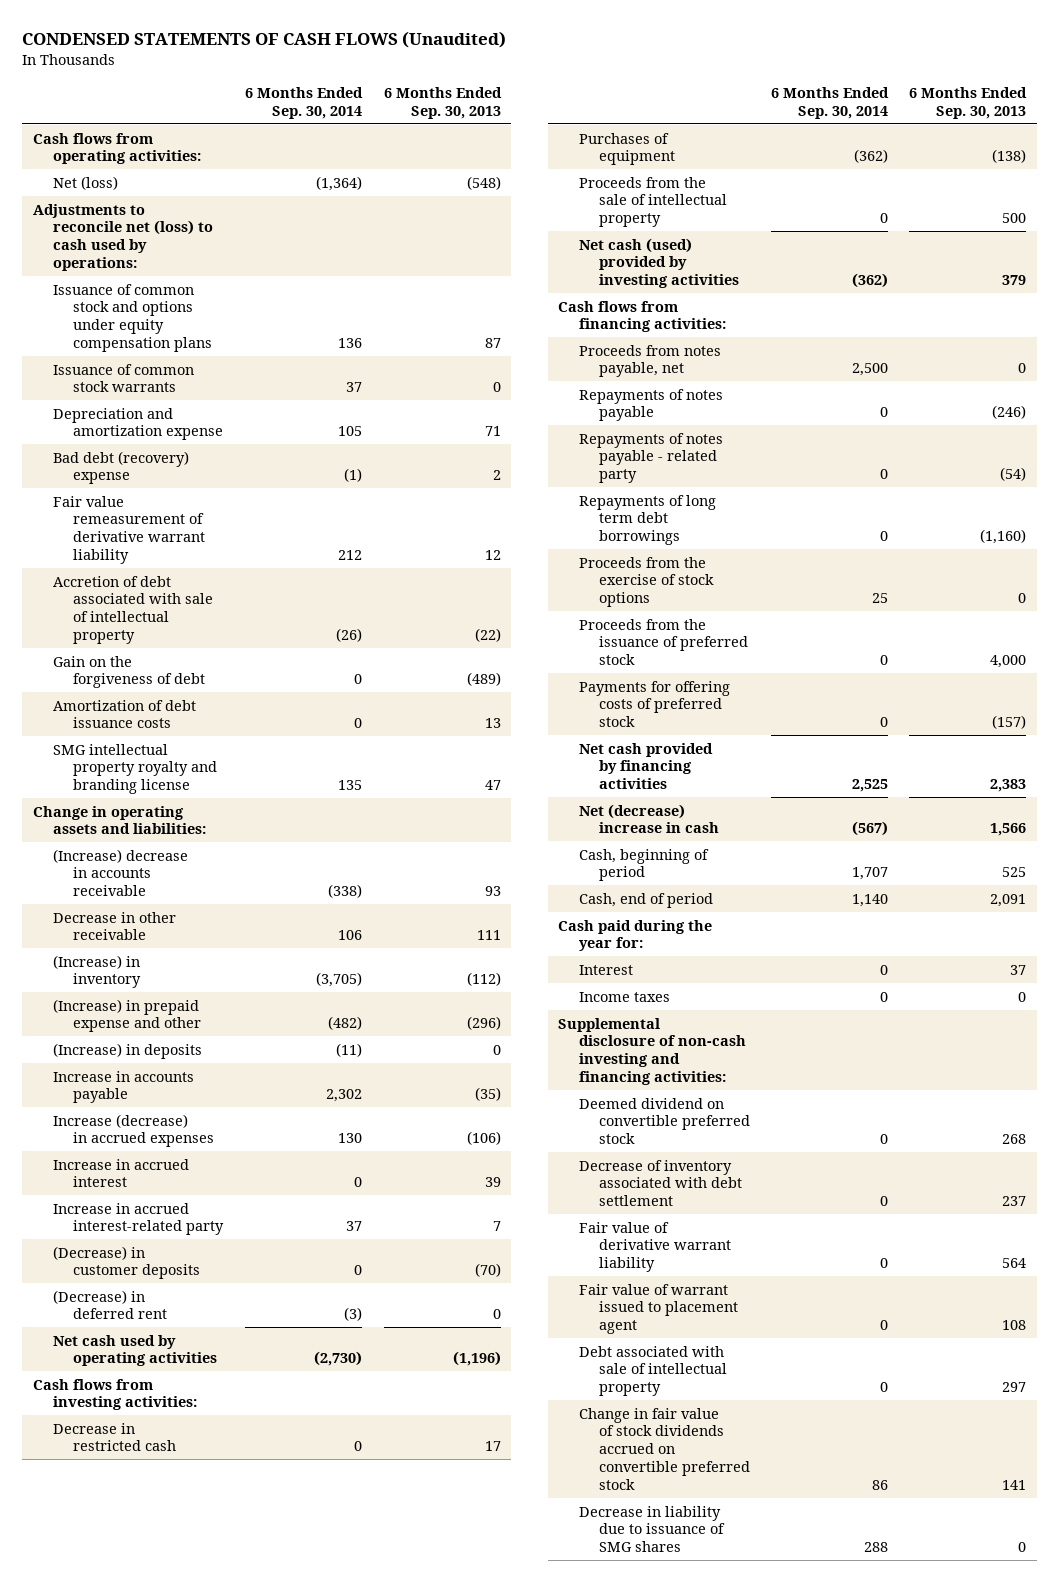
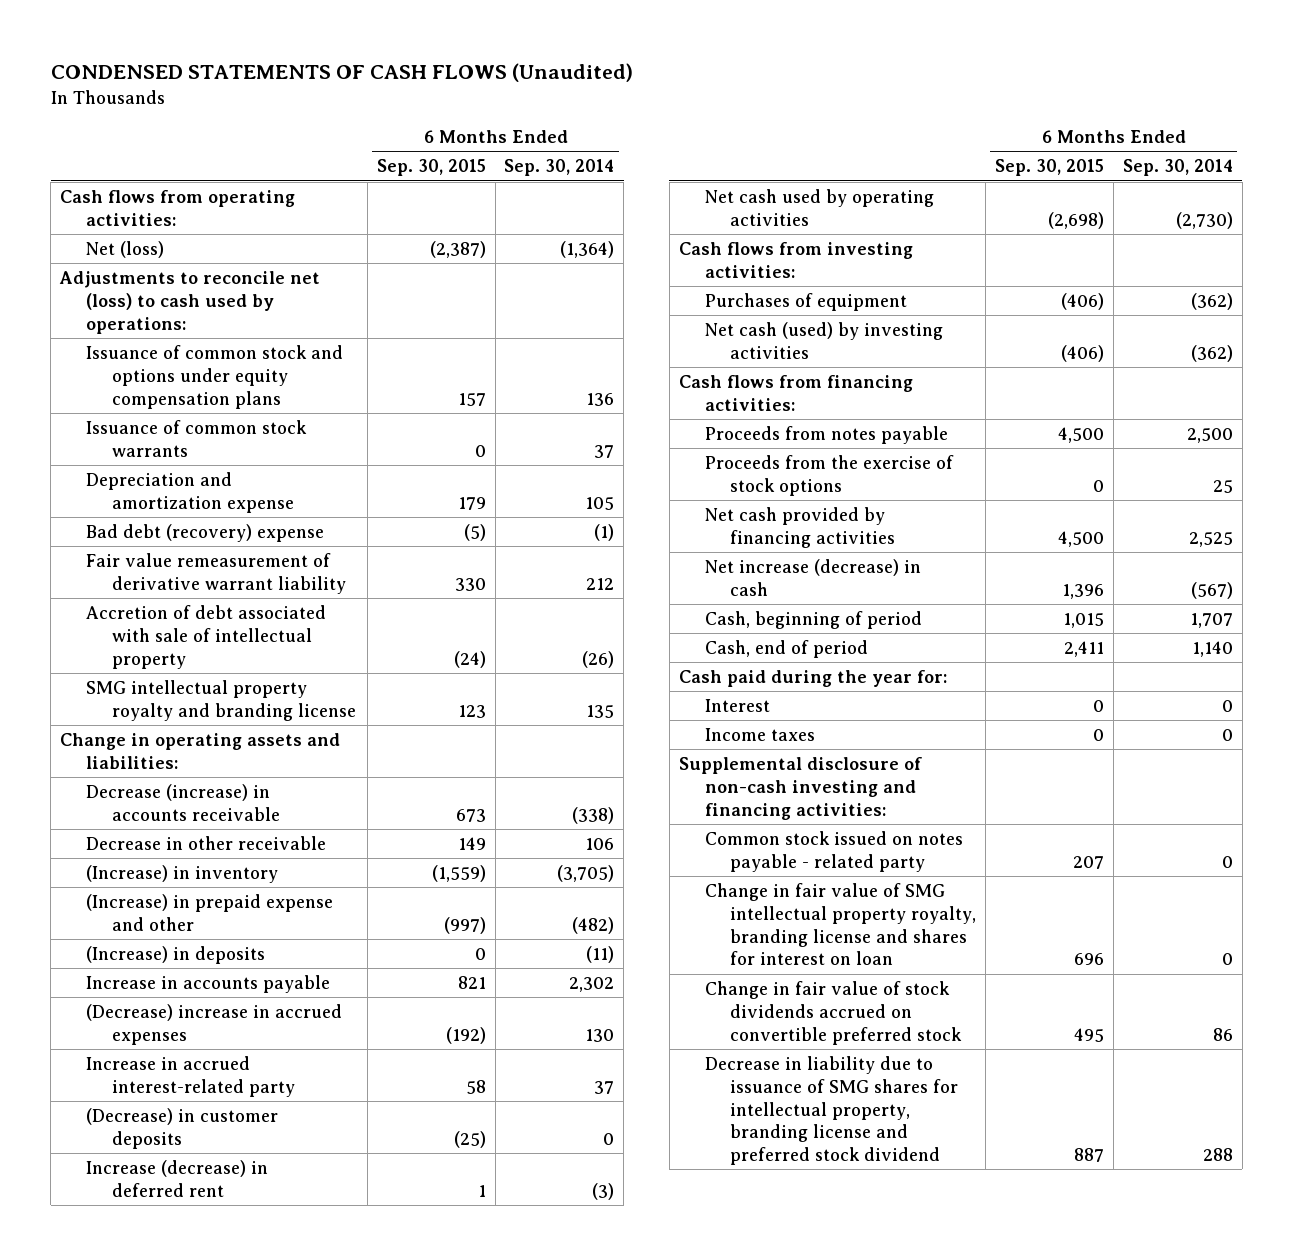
[383,86,502,119] 6 Months Ended Sep. 30, 2013 -> none
none -> [376,159,486,177] Sep. 30, 2015
[52,655,206,689] Gain on the forgiveness of debt -> none
[52,699,196,729] Amortization of debt issuance costs -> none
[52,848,188,897] (Increase) decrease in accounts receivable -> [86,783,281,821] Decrease (increase) in accounts receivable
[52,1158,189,1188] Increase in accrued interest -> none
[52,1113,215,1148] Increase (decrease) in accrued expenses -> [86,1003,343,1045] (Decrease) increase in accrued expenses
[52,1289,168,1320] (Decrease) in deferred rent -> [86,1159,269,1197] Increase (decrease) in deferred rent
[52,1422,177,1452] Decrease in restricted cash -> none
[578,176,728,228] Proceeds from the sale of intellectual property -> none
[578,237,740,289] Net cash (used) provided by investing activities -> [704,321,943,359] Net cash (used) by investing activities
[578,388,723,422] Repayments of notes payable -> none
[578,432,723,484] Repayments of notes payable - related party -> none
[578,494,716,546] Repayments of long term debt borrowings -> none
[578,344,721,378] Proceeds from notes payable, net -> [704,425,948,444] Proceeds from notes payable
[578,618,749,666] Proceeds from the issuance of preferred stock -> none
[578,680,730,728] Payments for offering costs of preferred stock -> none
[578,803,720,834] Net (decrease) increase in cash -> [704,558,921,596] Net increase (decrease) in cash
[578,1097,751,1145] Deemed dividend on convertible preferred stock -> none
[578,1159,743,1207] Decrease of inventory associated with debt settlement -> none
[578,1221,732,1273] Fair value of derivative warrant liability -> none
[578,1283,739,1335] Fair value of warrant issued to placement agent -> none
[578,1345,728,1397] Debt associated with sale of intellectual property -> none
none -> [704,830,963,872] Common stock issued on notes payable - related party
none -> [704,882,977,966] Change in fair value of SMG intellectual property royalty, branding license and shares for interest on loan
[578,1505,726,1553] Decrease in liability due to issuance of SMG shares -> [704,1055,959,1166] Decrease in liability due to issuance of SMG shares for intellectual property, branding license and preferred stock dividend

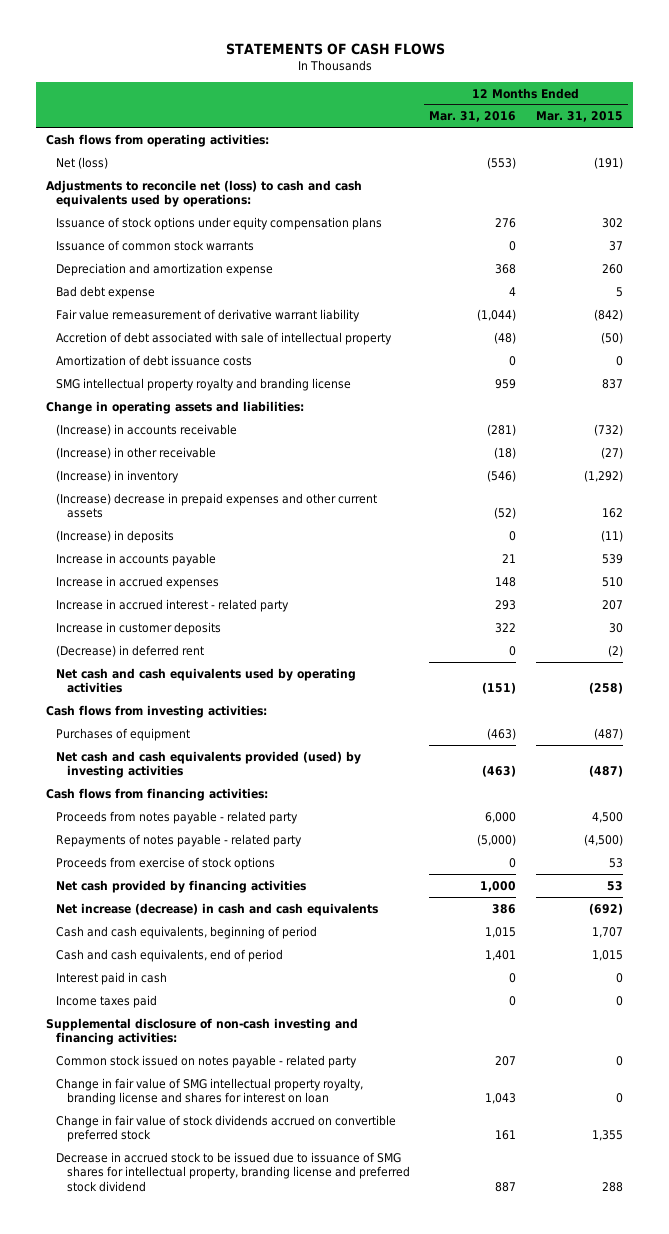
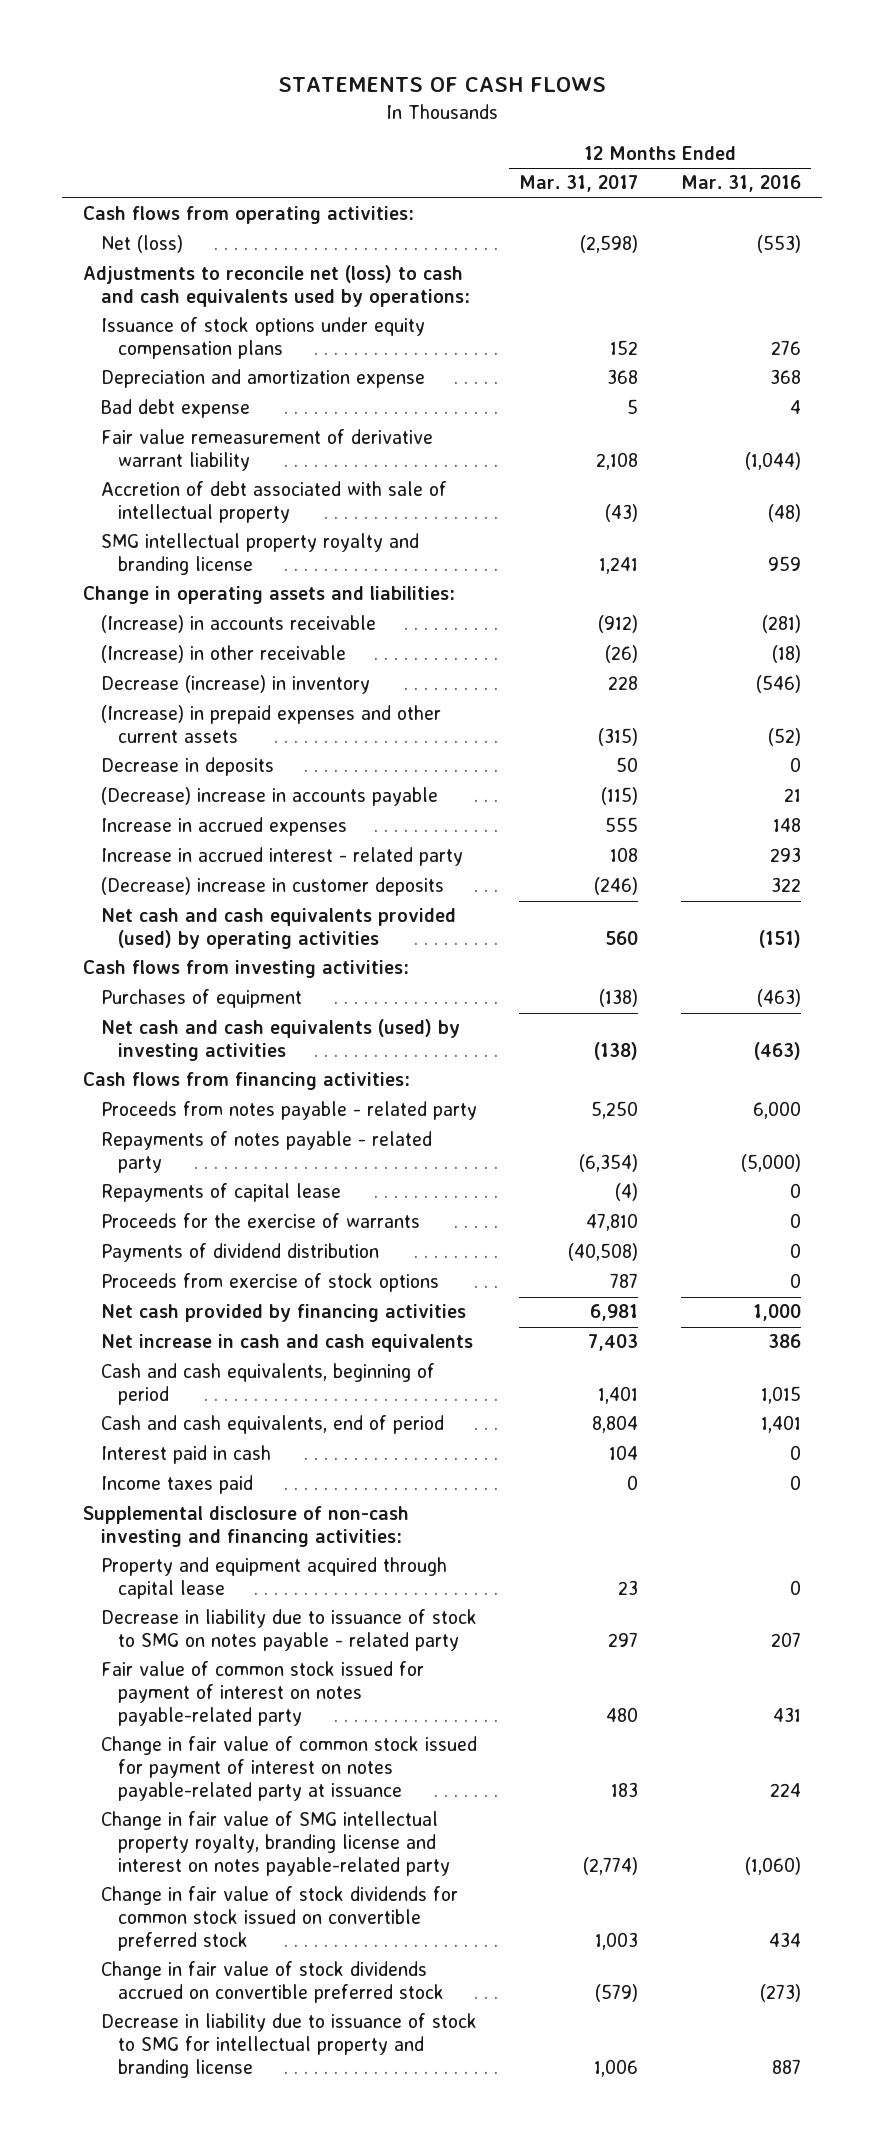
[536,111,624,123] Mar. 31, 2015 -> none
none -> [519,175,639,193] Mar. 31, 2017
[56,239,255,251] Issuance of common stock warrants -> none
[56,354,253,366] Amortization of debt issuance costs -> none
[56,469,180,483] (Increase) in inventory -> [100,675,370,695] Decrease (increase) in inventory
[56,492,378,519] (Increase) decrease in prepaid expenses and other current assets -> [100,705,441,744] (Increase) in prepaid expenses and other current assets
[56,529,175,543] (Increase) in deposits -> [100,757,274,777] Decrease in deposits
[56,552,217,566] Increase in accounts payable -> [100,787,438,807] (Decrease) increase in accounts payable
[56,644,205,657] (Decrease) in deferred rent -> none
[56,621,222,635] Increase in customer deposits -> [100,877,444,897] (Decrease) increase in customer deposits
[56,667,357,694] Net cash and cash equivalents used by operating activities -> [100,908,456,950] Net cash and cash equivalents provided (used) by operating activities
[56,750,362,779] Net cash and cash equivalents provided (used) by investing activities -> [100,1019,460,1062] Net cash and cash equivalents (used) by investing activities
none -> [100,1183,341,1203] Repayments of capital lease
none -> [100,1213,420,1229] Proceeds for the exercise of warrants
none -> [100,1243,379,1263] Payments of dividend distribution
[56,902,379,916] Net increase (decrease) in cash and cash equivalents -> [100,1334,473,1353] Net increase in cash and cash equivalents
none -> [100,1557,447,1600] Property and equipment acquired through capital lease
none -> [100,1609,477,1652] Decrease in liability due to issuance of stock to SMG on notes payable - related party
[56,1054,358,1068] Common stock issued on notes payable - related party -> [100,1661,424,1727] Fair value of common stock issued for payment of interest on notes payable-related party
[495,1055,517,1066] 207 -> [772,1707,801,1723] 431
none -> [100,1736,477,1802] Change in fair value of common stock issued for payment of interest on notes payable-related party at issuance
[56,1077,364,1106] Change in fair value of SMG intellectual property royalty, branding license and shares for interest on loan -> [100,1811,450,1877] Change in fair value of SMG intellectual property royalty, branding license and interest on notes payable-related party
[485,1093,517,1105] 1,043 -> [744,1857,801,1876] (1,060)
none -> [100,1886,458,1952] Change in fair value of stock dividends for common stock issued on convertible preferred stock
[495,1130,517,1141] 161 -> [759,1984,801,2003] (273)
[56,1151,410,1192] Decrease in accrued stock to be issued due to issuance of SMG shares for intellectual property, branding license and preferred stock dividend -> [100,2013,477,2079] Decrease in liability due to issuance of stock to SMG for intellectual property and branding license

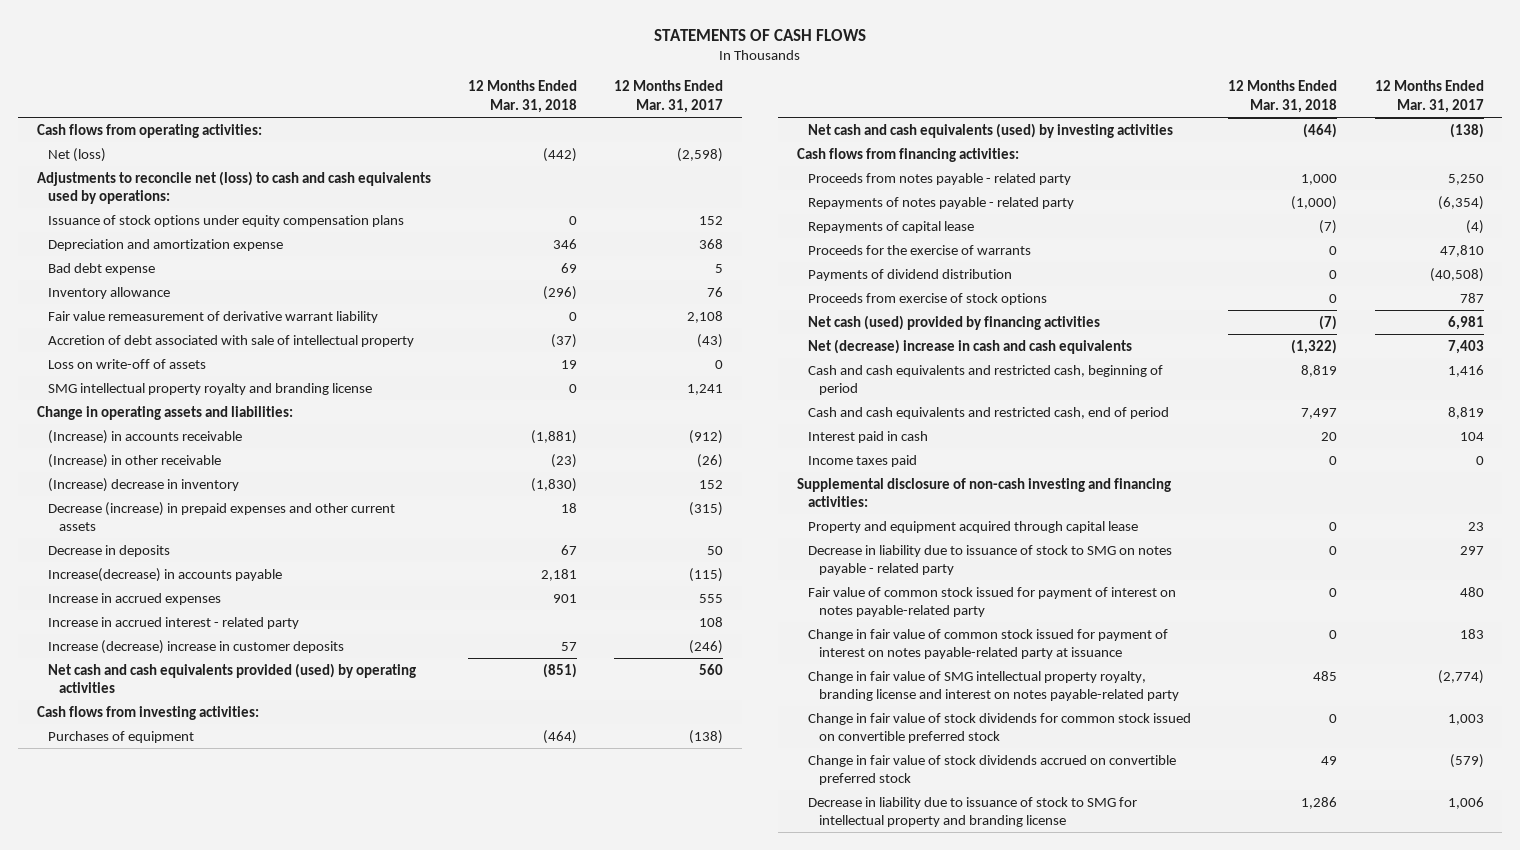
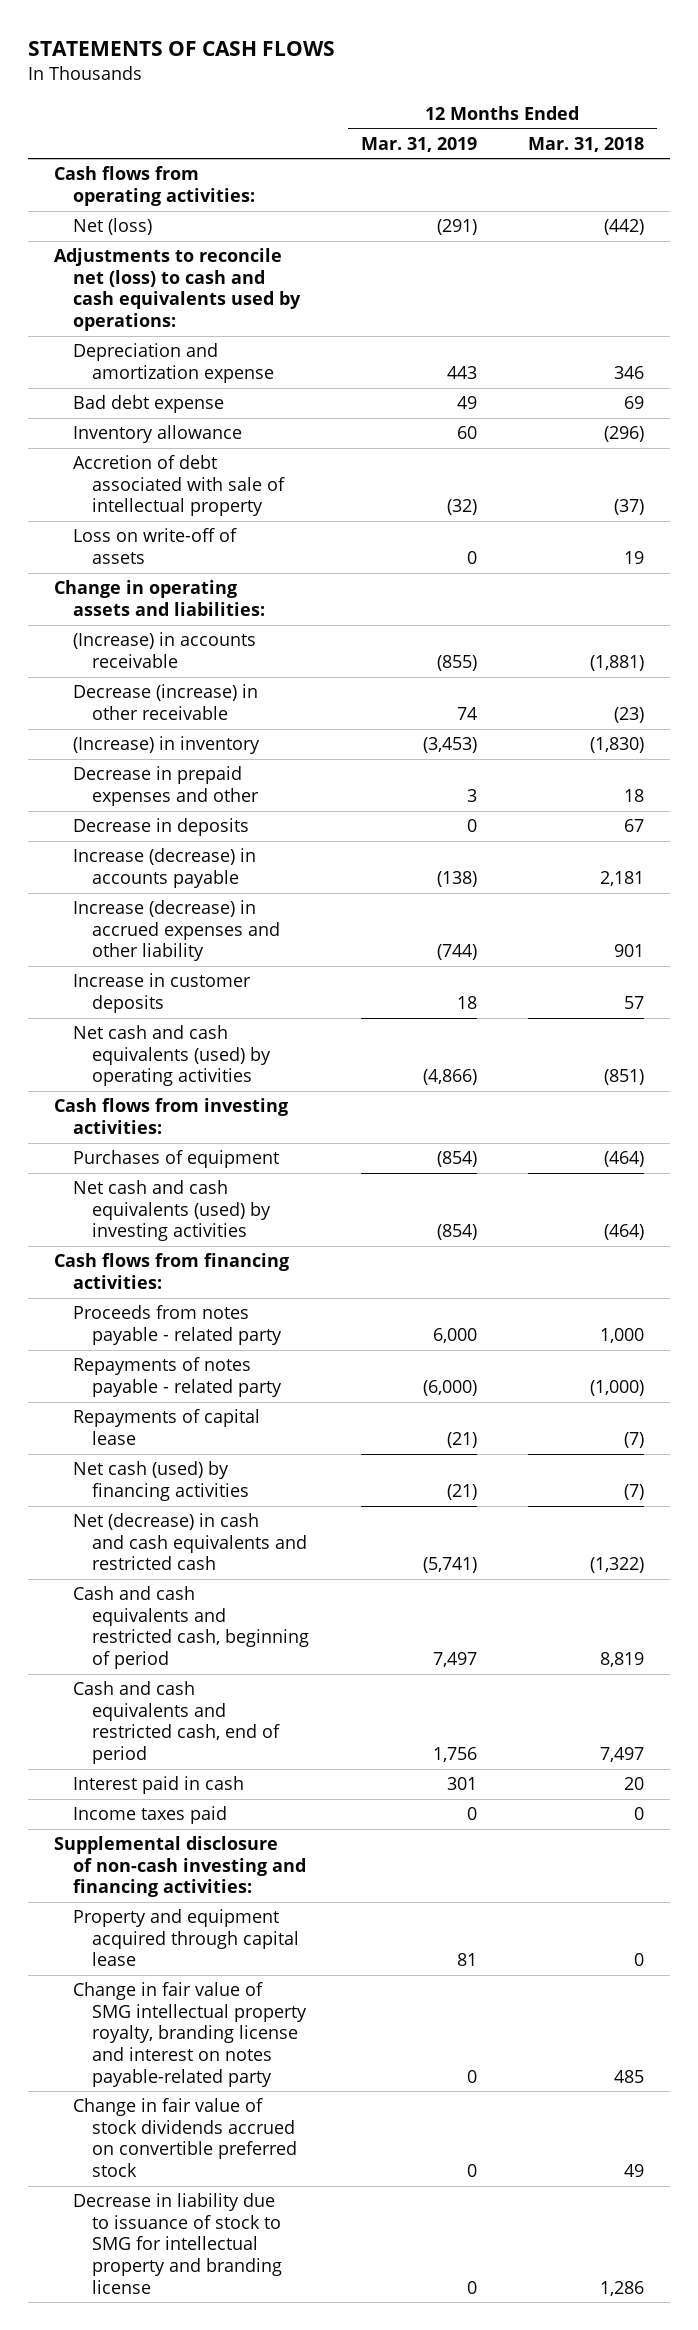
[614,80,724,114] 12 Months Ended Mar. 31, 2017 -> none
none -> [360,136,477,152] Mar. 31, 2019
[47,214,404,227] Issuance of stock options under equity compensation plans -> none
[47,310,378,323] Fair value remeasurement of derivative warrant liability -> none
[47,382,372,395] SMG intellectual property royalty and branding license -> none
[47,453,221,468] (Increase) in other receivable -> [73,684,259,720] Decrease (increase) in other receivable
[47,477,239,492] (Increase) decrease in inventory -> [73,736,261,755] (Increase) in inventory
[47,501,395,532] Decrease (increase) in prepaid expenses and other current assets -> [73,766,260,806] Decrease in prepaid expenses and other
[47,616,299,629] Increase in accrued interest - related party -> none
[47,567,282,582] Increase(decrease) in accounts payable -> [73,848,257,888] Increase (decrease) in accounts payable
[47,592,221,605] Increase in accrued expenses -> [73,900,281,962] Increase (decrease) in accrued expenses and other liability
[47,639,344,654] Increase (decrease) increase in customer deposits -> [73,973,252,1013] Increase in customer deposits
[47,662,416,694] Net cash and cash equivalents provided (used) by operating activities -> [73,1025,272,1087] Net cash and cash equivalents (used) by operating activities
[808,244,1032,255] Proceeds for the exercise of warrants -> none
[808,268,1013,281] Payments of dividend distribution -> none
[808,292,1048,305] Proceeds from exercise of stock options -> none
[808,314,1101,330] Net cash (used) provided by financing activities -> [73,1461,250,1501] Net cash (used) by financing activities
[808,338,1133,354] Net (decrease) increase in cash and cash equivalents -> [73,1513,308,1571] Net (decrease) in cash and cash equivalents and restricted cash
[808,544,1173,576] Decrease in liability due to issuance of stock to SMG on notes payable - related party -> none
[808,586,1177,618] Fair value of common stock issued for payment of interest on notes payable-related party -> none
[808,628,1169,660] Change in fair value of common stock issued for payment of interest on notes payable-related party at issuance -> none
[808,712,1192,744] Change in fair value of stock dividends for common stock issued on convertible preferred stock -> none

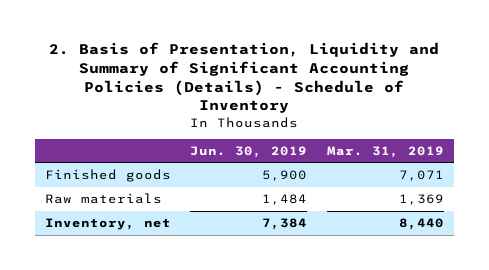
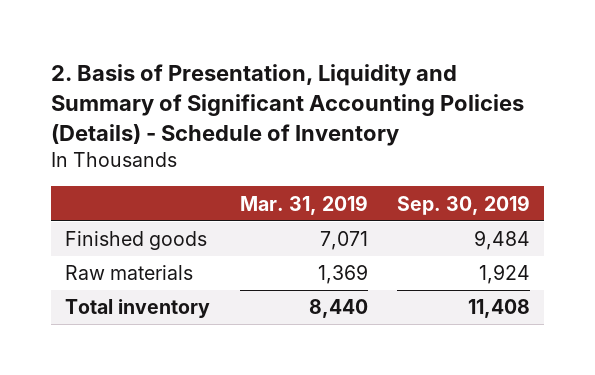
[190,145,308,158] Jun. 30, 2019 -> none
none -> [396,194,530,215] Sep. 30, 2019
[45,218,172,231] Inventory, net -> [65,299,211,319] Total inventory

